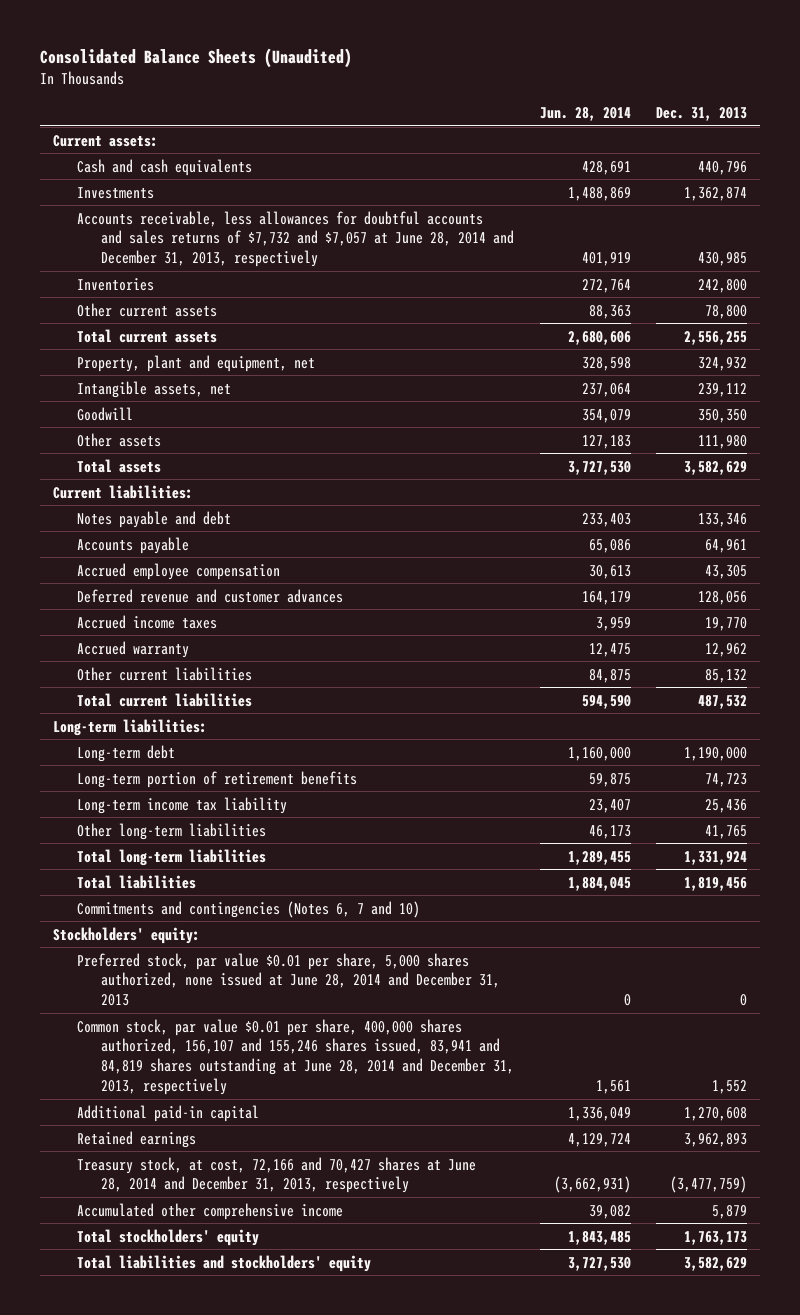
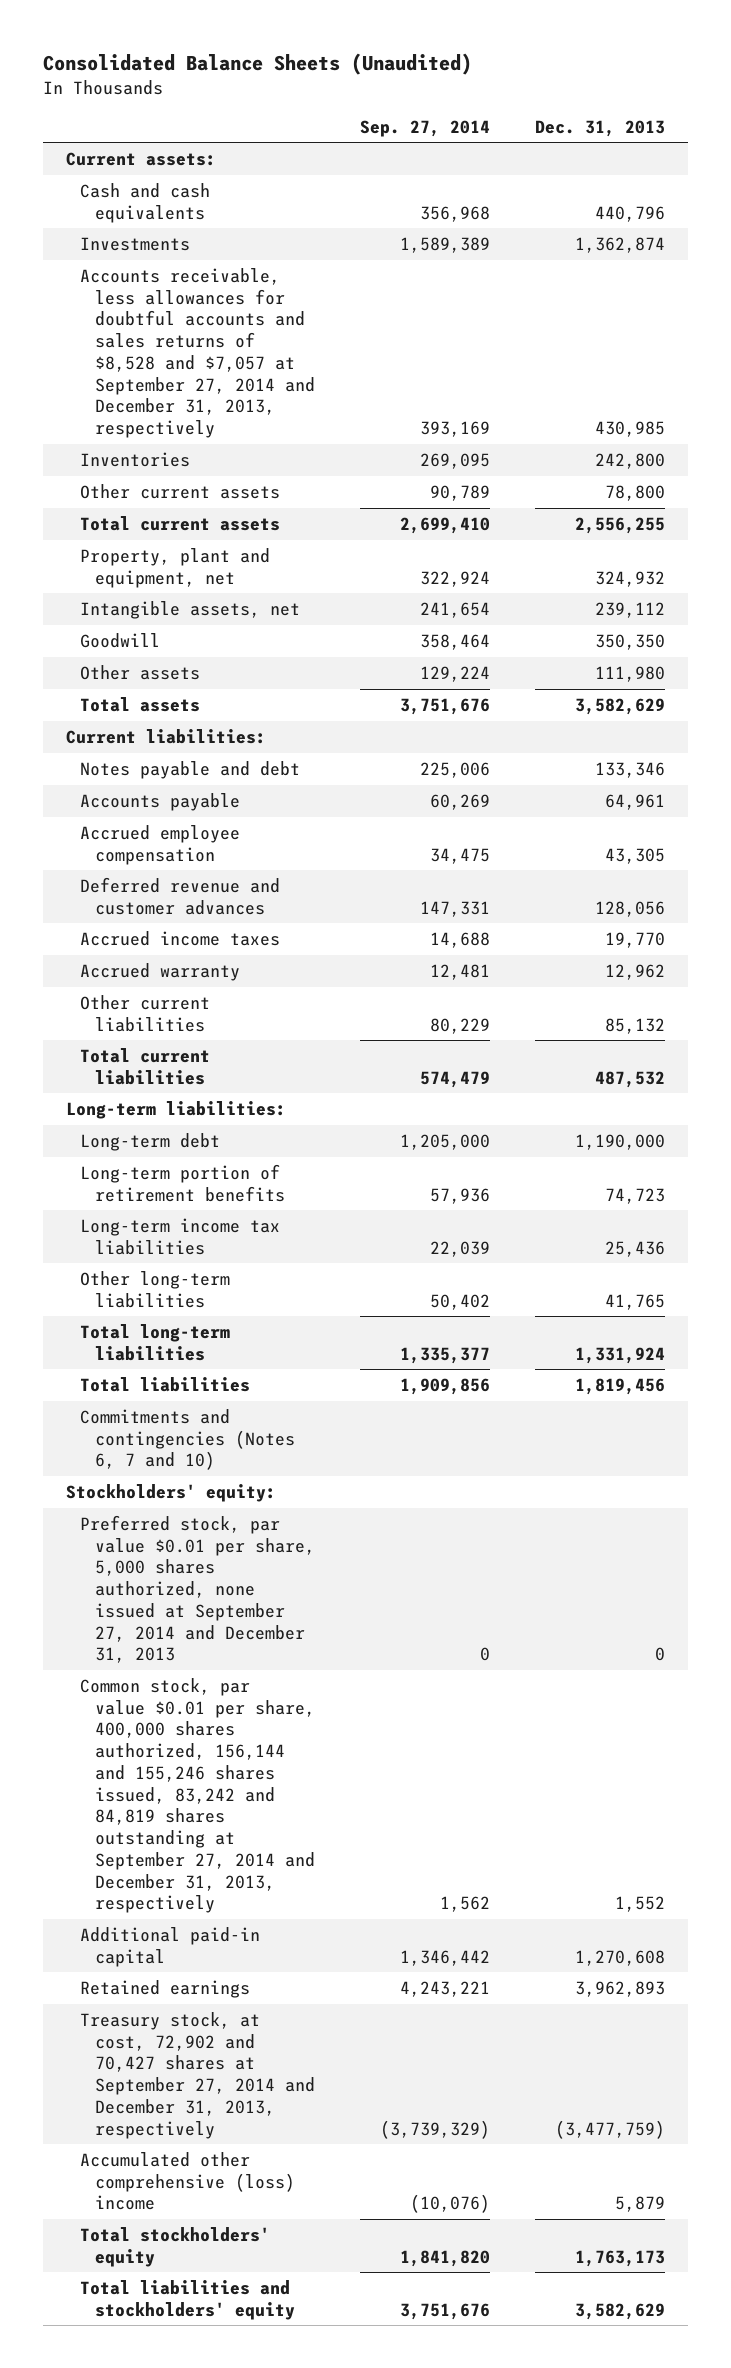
[539,107,631,122] Jun. 28, 2014 -> none
none -> [360,119,491,137] Sep. 27, 2014
[76,210,514,268] Accounts receivable, less allowances for doubtful accounts and sales returns of $7,732 and $7,057 at June 28, 2014 and December 31, 2013, respectively -> [80,267,316,439] Accounts receivable, less allowances for doubtful accounts and sales returns of $8,528 and $7,057 at September 27, 2014 and December 31, 2013, respectively
[76,796,287,814] Long-term income tax liability -> [80,1217,281,1255] Long-term income tax liabilities
[76,952,500,1007] Preferred stock, par value $0.01 per share, 5,000 shares authorized, none issued at June 28, 2014 and December 31, 2013 -> [80,1514,316,1664] Preferred stock, par value $0.01 per share, 5,000 shares authorized, none issued at September 27, 2014 and December 31, 2013
[76,1018,514,1095] Common stock, par value $0.01 per share, 400,000 shares authorized, 156,107 and 155,246 shares issued, 83,941 and 84,819 shares outstanding at June 28, 2014 and December 31, 2013, respectively -> [80,1677,316,1914] Common stock, par value $0.01 per share, 400,000 shares authorized, 156,144 and 155,246 shares issued, 83,242 and 84,819 shares outstanding at September 27, 2014 and December 31, 2013, respectively
[76,1156,476,1194] Treasury stock, at cost, 72,166 and 70,427 shares at June 28, 2014 and December 31, 2013, respectively -> [80,2011,316,2139] Treasury stock, at cost, 72,902 and 70,427 shares at September 27, 2014 and December 31, 2013, respectively
[76,1202,343,1220] Accumulated other comprehensive income -> [80,2151,296,2211] Accumulated other comprehensive (loss) income

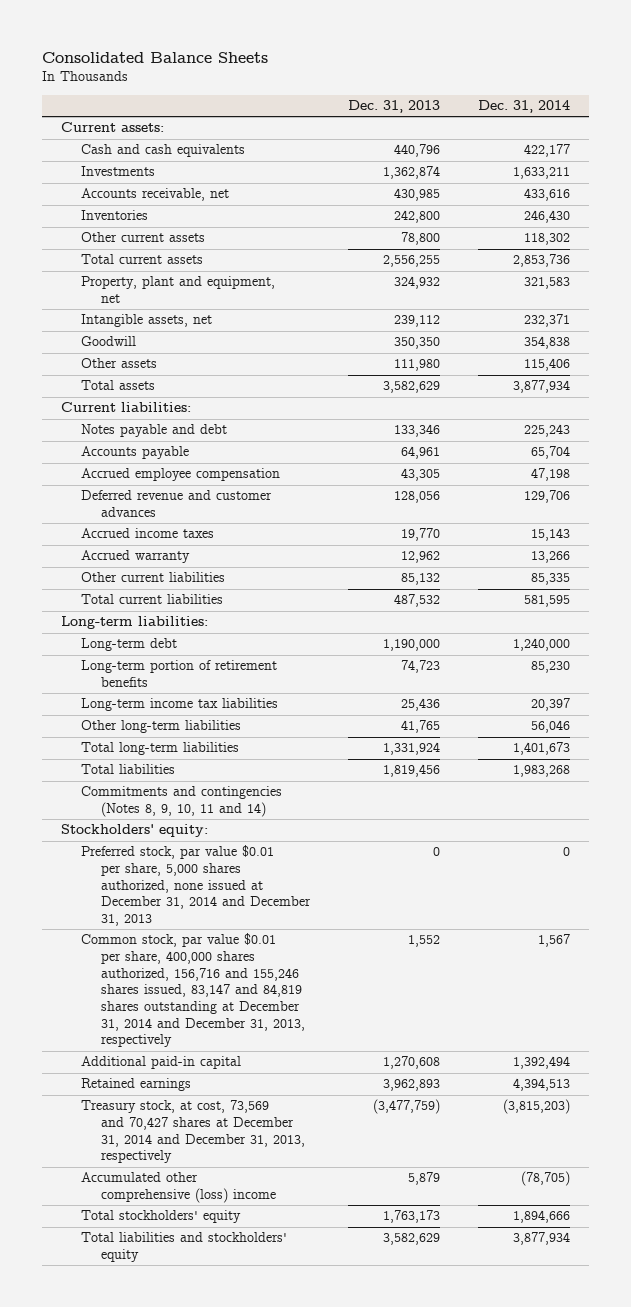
[43,53,473,76] Consolidated Balance Sheets (Unaudited) -> [42,52,269,64] Consolidated Balance Sheets
[360,119,491,137] Sep. 27, 2014 -> none
none -> [478,100,571,114] Dec. 31, 2014
[80,267,316,439] Accounts receivable, less allowances for doubtful accounts and sales returns of $8,528 and $7,057 at September 27, 2014 and December 31, 2013, respectively -> [81,188,230,202] Accounts receivable, net
[80,1408,296,1471] Commitments and contingencies (Notes 6, 7 and 10) -> [81,786,283,818] Commitments and contingencies (Notes 8, 9, 10, 11 and 14)
[80,1514,316,1664] Preferred stock, par value $0.01 per share, 5,000 shares authorized, none issued at September 27, 2014 and December 31, 2013 -> [81,845,311,927] Preferred stock, par value $0.01 per share, 5,000 shares authorized, none issued at December 31, 2014 and December 31, 2013
[80,1677,316,1914] Common stock, par value $0.01 per share, 400,000 shares authorized, 156,144 and 155,246 shares issued, 83,242 and 84,819 shares outstanding at September 27, 2014 and December 31, 2013, respectively -> [81,933,305,1048] Common stock, par value $0.01 per share, 400,000 shares authorized, 156,716 and 155,246 shares issued, 83,147 and 84,819 shares outstanding at December 31, 2014 and December 31, 2013, respectively
[80,2011,316,2139] Treasury stock, at cost, 72,902 and 70,427 shares at September 27, 2014 and December 31, 2013, respectively -> [81,1100,305,1164] Treasury stock, at cost, 73,569 and 70,427 shares at December 31, 2014 and December 31, 2013, respectively

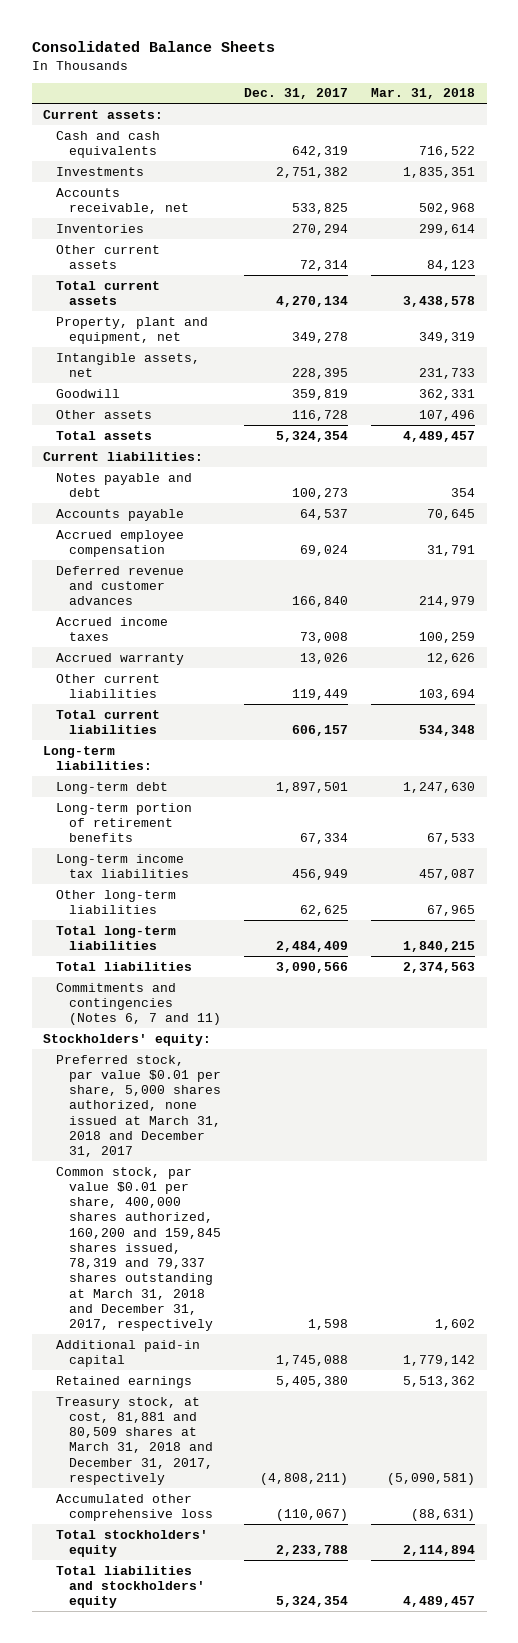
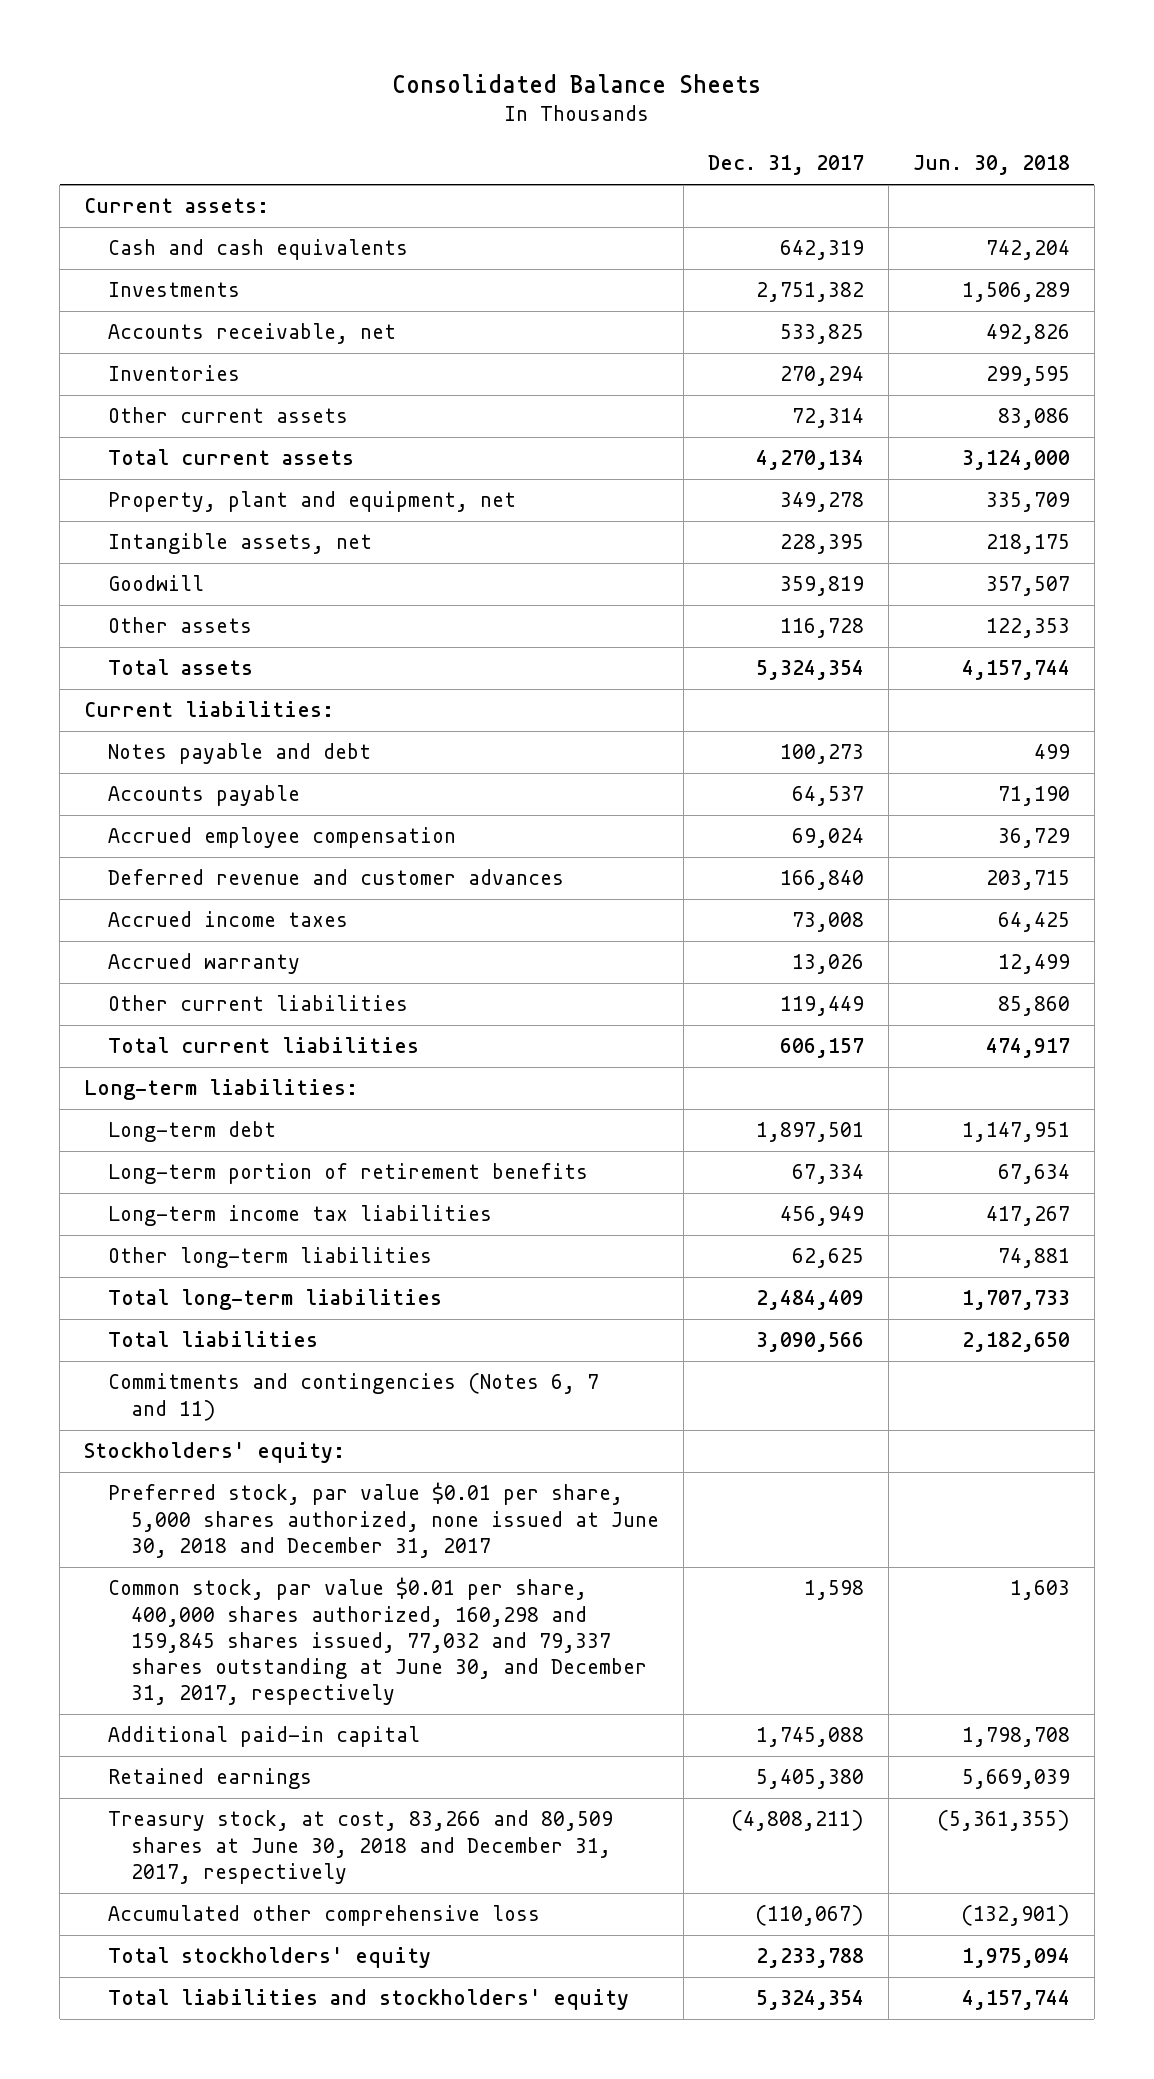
[371,88,476,100] Mar. 31, 2018 -> none
none -> [912,155,1070,176] Jun. 30, 2018
[56,1054,222,1158] Preferred stock, par value $0.01 per share, 5,000 shares authorized, none issued at March 31, 2018 and December 31, 2017 -> [107,1482,659,1558] Preferred stock, par value $0.01 per share, 5,000 shares authorized, none issued at June 30, 2018 and December 31, 2017
[56,1166,222,1332] Common stock, par value $0.01 per share, 400,000 shares authorized, 160,200 and 159,845 shares issued, 78,319 and 79,337 shares outstanding at March 31, 2018 and December 31, 2017, respectively -> [107,1577,647,1706] Common stock, par value $0.01 per share, 400,000 shares authorized, 160,298 and 159,845 shares issued, 77,032 and 79,337 shares outstanding at June 30, and December 31, 2017, respectively
[56,1396,214,1485] Treasury stock, at cost, 81,881 and 80,509 shares at March 31, 2018 and December 31, 2017, respectively -> [107,1810,613,1884] Treasury stock, at cost, 83,266 and 80,509 shares at June 30, 2018 and December 31, 2017, respectively

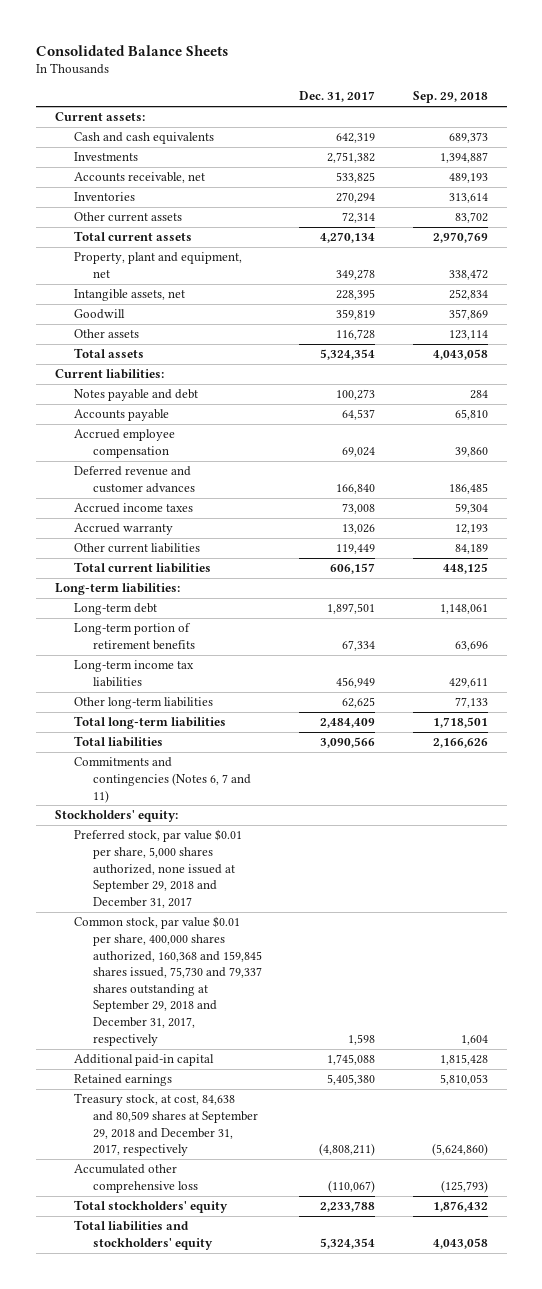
[912,155,1070,176] Jun. 30, 2018 -> none
none -> [412,91,488,104] Sep. 29, 2018
[107,1482,659,1558] Preferred stock, par value $0.01 per share, 5,000 shares authorized, none issued at June 30, 2018 and December 31, 2017 -> [73,829,242,908] Preferred stock, par value $0.01 per share, 5,000 shares authorized, none issued at September 29, 2018 and December 31, 2017
[107,1577,647,1706] Common stock, par value $0.01 per share, 400,000 shares authorized, 160,298 and 159,845 shares issued, 77,032 and 79,337 shares outstanding at June 30, and December 31, 2017, respectively -> [73,916,262,1046] Common stock, par value $0.01 per share, 400,000 shares authorized, 160,368 and 159,845 shares issued, 75,730 and 79,337 shares outstanding at September 29, 2018 and December 31, 2017, respectively
[107,1810,613,1884] Treasury stock, at cost, 83,266 and 80,509 shares at June 30, 2018 and December 31, 2017, respectively -> [73,1093,258,1157] Treasury stock, at cost, 84,638 and 80,509 shares at September 29, 2018 and December 31, 2017, respectively

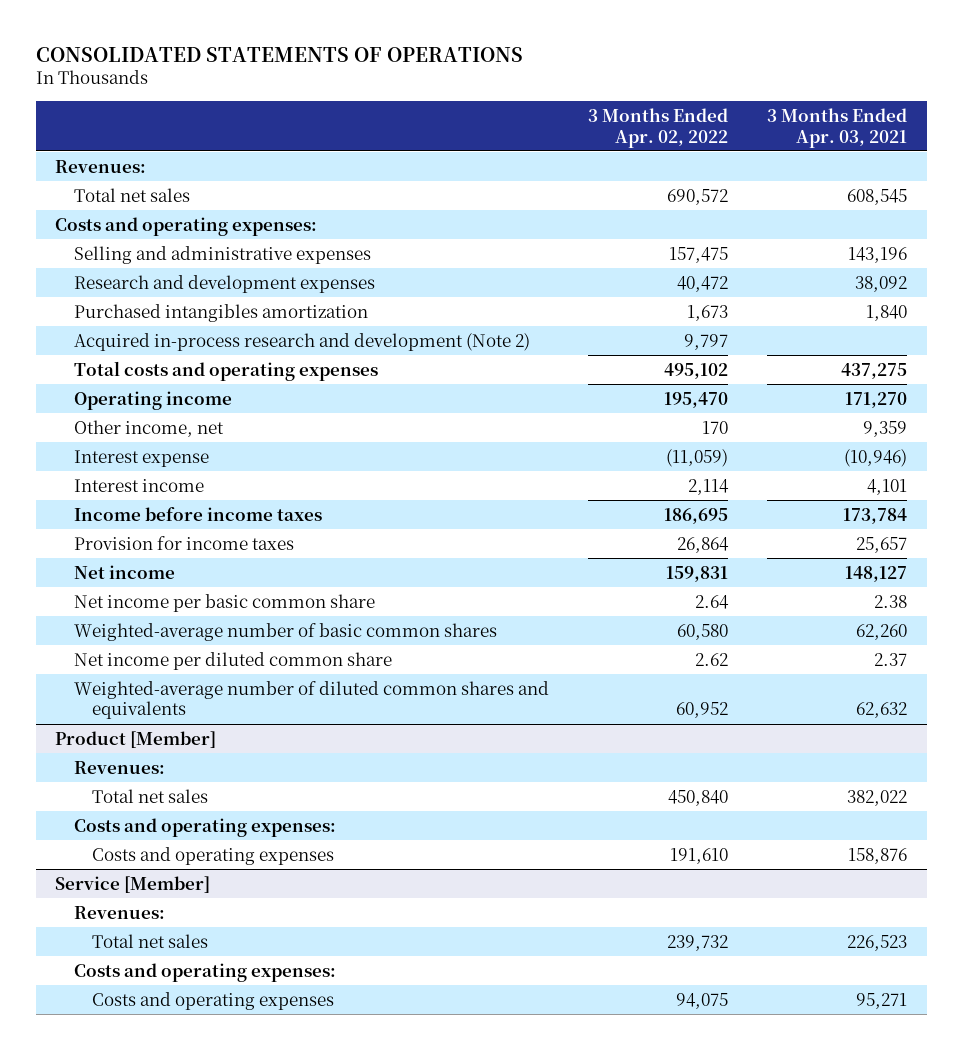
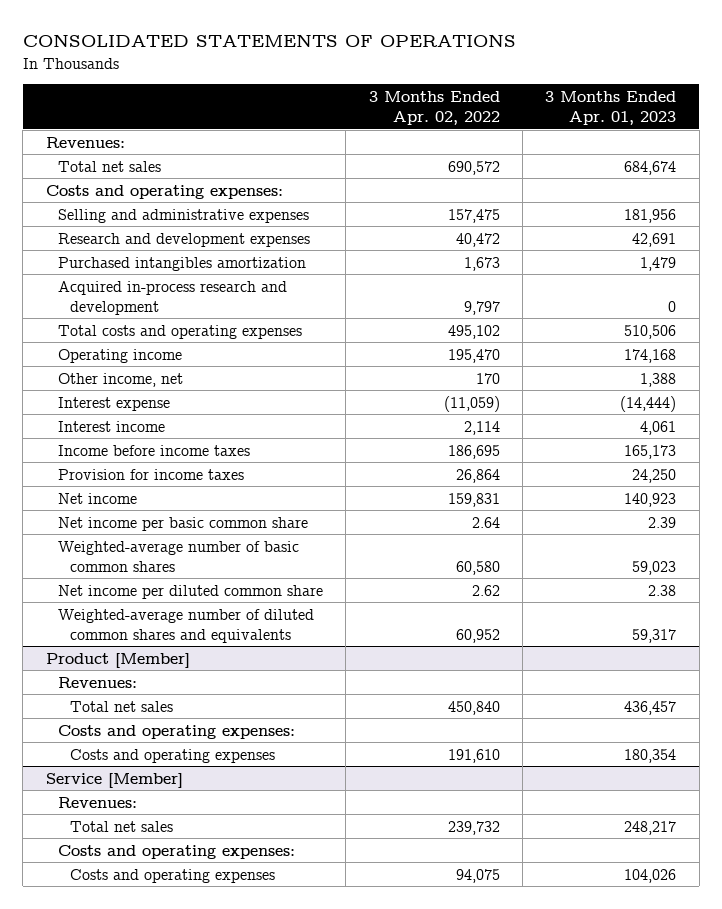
[767,107,908,148] 3 Months Ended Apr. 03, 2021 -> none
none -> [545,91,677,125] 3 Months Ended Apr. 01, 2023
[73,332,530,351] Acquired in-process research and development (Note 2) -> [57,280,287,315] Acquired in-process research and development

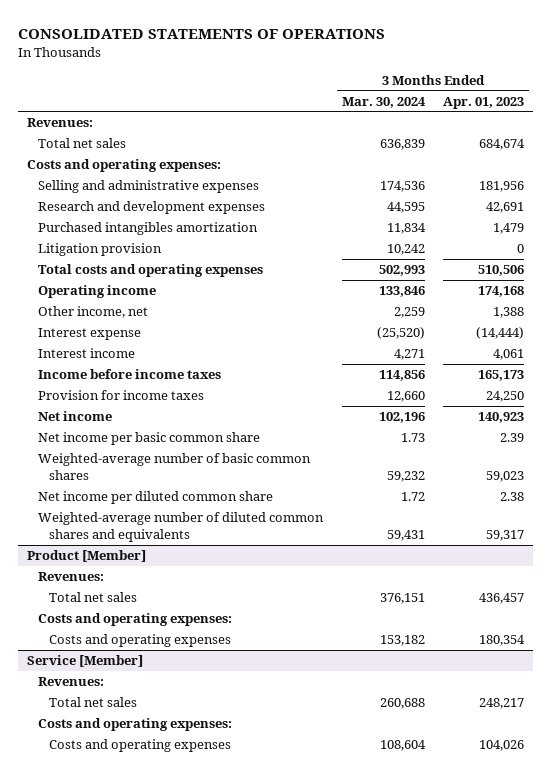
[368,91,500,125] 3 Months Ended Apr. 02, 2022 -> none
none -> [341,96,426,108] Mar. 30, 2024
[57,280,287,315] Acquired in-process research and development -> none
none -> [38,243,163,257] Litigation provision

